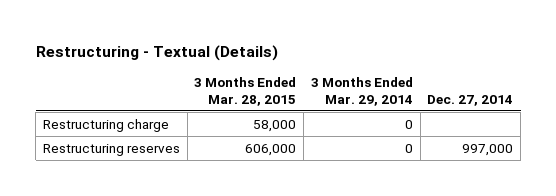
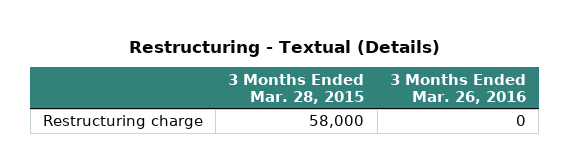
[310,76,413,106] 3 Months Ended Mar. 29, 2014 -> none
[427,94,514,106] Dec. 27, 2014 -> none
none -> [389,73,526,104] 3 Months Ended Mar. 26, 2016
[42,143,180,156] Restructuring reserves -> none

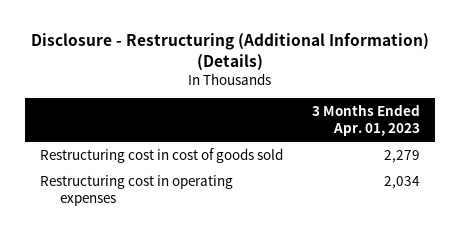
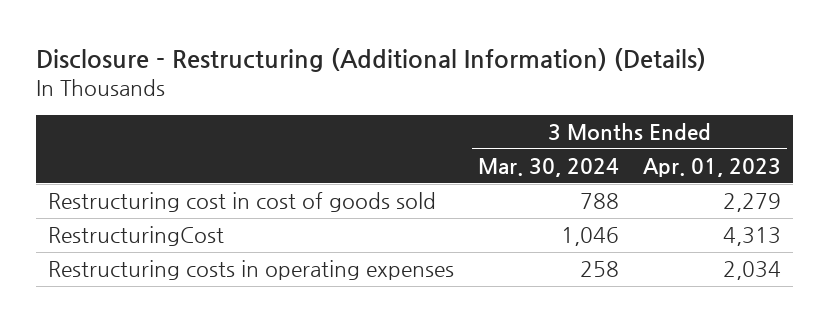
none -> [478,157,620,177] Mar. 30, 2024
none -> [47,226,224,247] RestructuringCost
[39,174,233,206] Restructuring cost in operating expenses -> [47,260,454,281] Restructuring costs in operating expenses

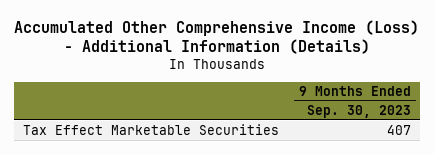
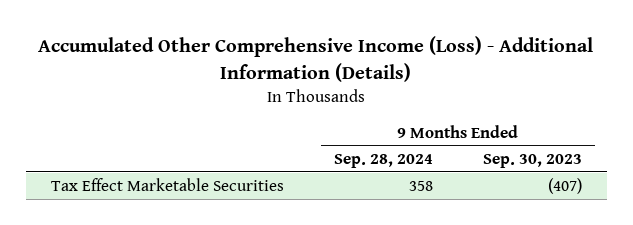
none -> [333,153,433,168] Sep. 28, 2024
[386,125,411,136] 407 -> [548,178,583,195] (407)

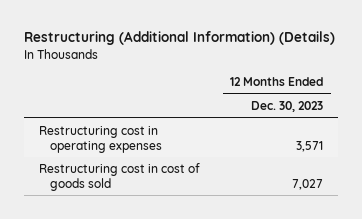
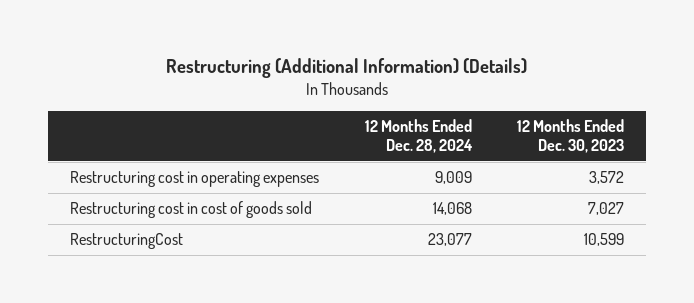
none -> [364,118,473,153] 12 Months Ended Dec. 28, 2024
[296,140,324,152] 3,571 -> [588,171,624,185] 3,572
none -> [70,233,184,250] RestructuringCost

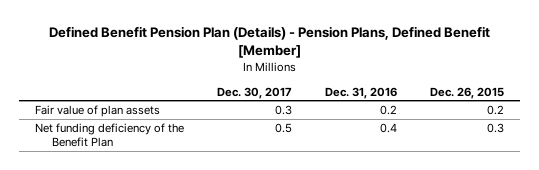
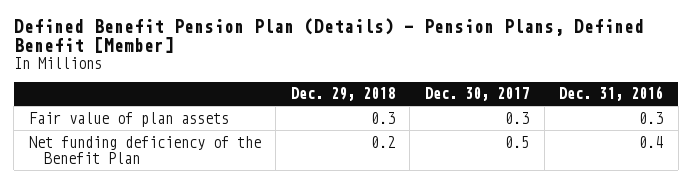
[429,86,504,99] Dec. 26, 2015 -> none
none -> [290,87,395,102] Dec. 29, 2018
[380,105,398,116] 0.2 -> [639,111,664,124] 0.3

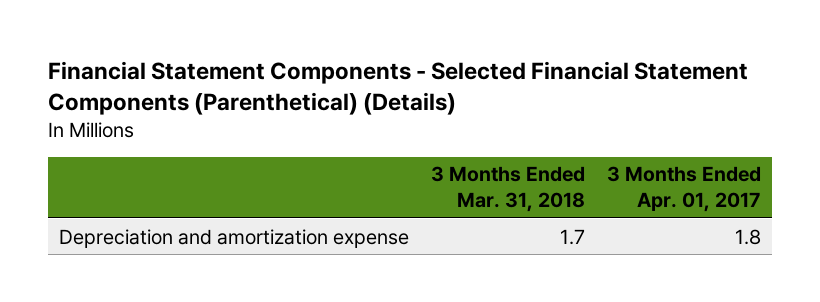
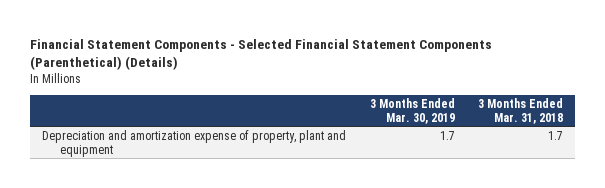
[607,166,762,213] 3 Months Ended Apr. 01, 2017 -> none
none -> [369,97,455,124] 3 Months Ended Mar. 30, 2019
[58,228,409,248] Depreciation and amortization expense -> [42,129,347,157] Depreciation and amortization expense of property, plant and equipment

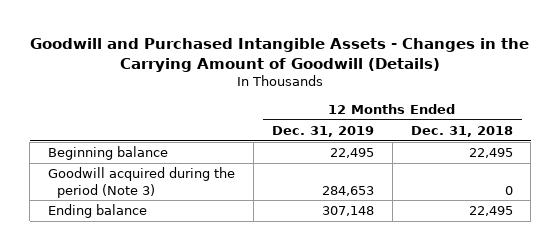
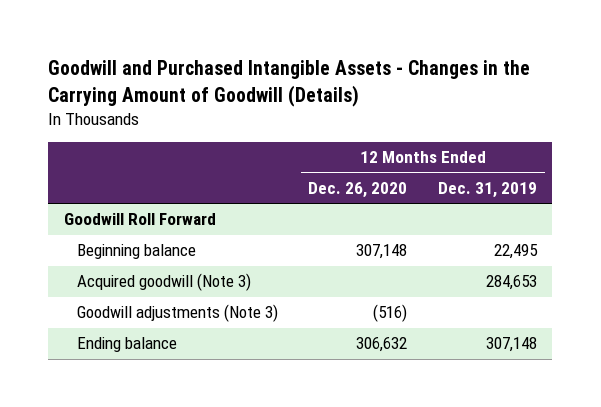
[410,125,513,137] Dec. 31, 2018 -> none
none -> [308,181,408,198] Dec. 26, 2020
none -> [63,213,216,226] Goodwill Roll Forward
[47,167,235,198] Goodwill acquired during the period (Note 3) -> [76,273,251,292] Acquired goodwill (Note 3)
none -> [76,304,278,323] Goodwill adjustments (Note 3)

